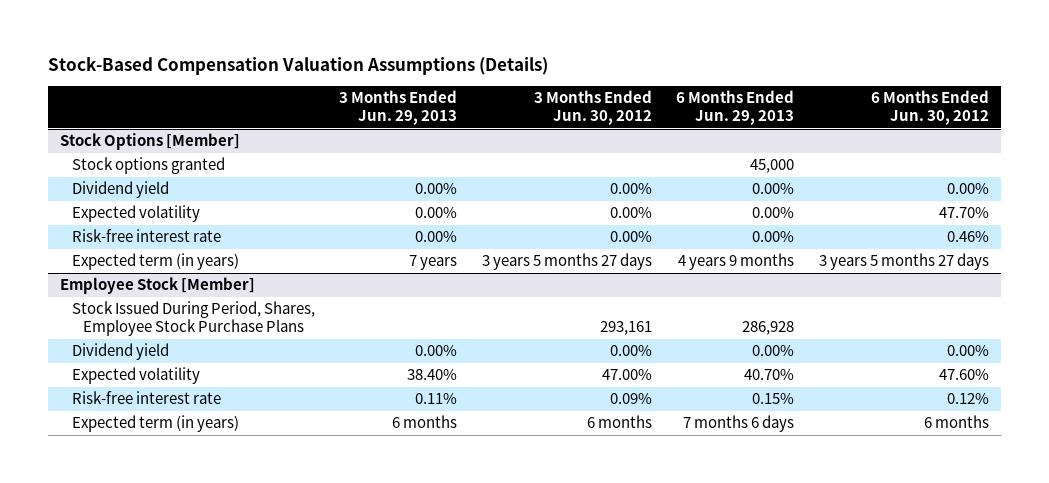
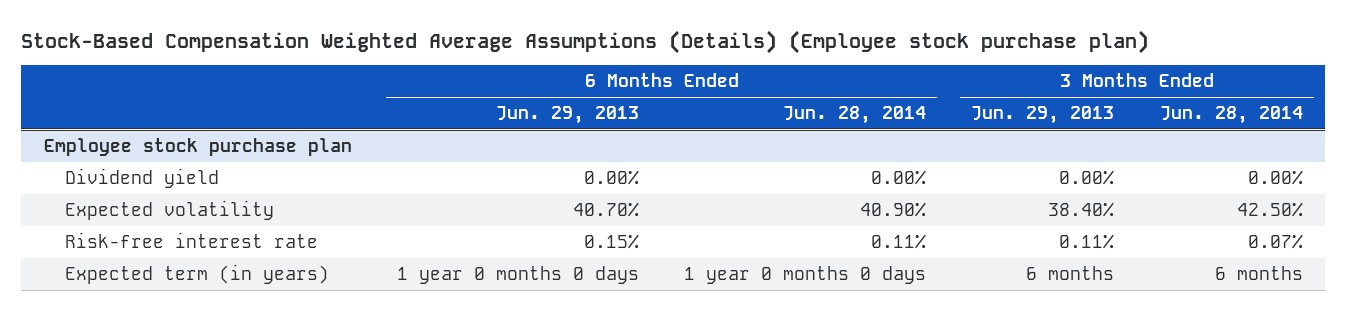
[47,56,548,76] Stock-Based Compensation Valuation Assumptions (Details) -> [21,29,1150,54] Stock-Based Compensation Weighted Average Assumptions (Details) (Employee stock purchase plan)
[533,90,652,126] 3 Months Ended Jun. 30, 2012 -> none
[870,90,989,126] 6 Months Ended Jun. 30, 2012 -> none
none -> [783,106,927,125] Jun. 28, 2014
none -> [1159,106,1303,125] Jun. 28, 2014
[60,133,241,151] Stock Options [Member] -> none
[71,157,225,175] Stock options granted -> none
[71,181,169,199] Dividend yield -> none
[71,205,200,223] Expected volatility -> none
[71,229,221,243] Risk-free interest rate -> none
[71,253,239,271] Expected term (in years) -> none
[60,277,256,295] Employee Stock [Member] -> none
[71,301,315,337] Stock Issued During Period, Shares, Employee Stock Purchase Plans -> none
none -> [43,137,352,156] Employee stock purchase plan
[683,415,795,433] 7 months 6 days -> [396,265,639,284] 1 year 0 months 0 days

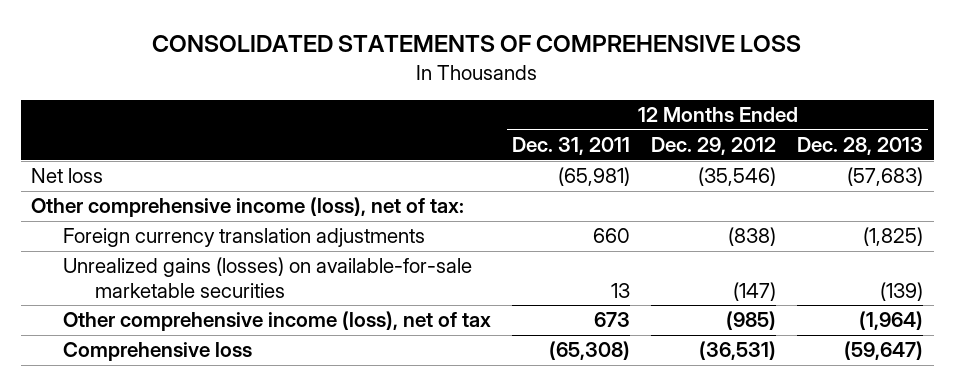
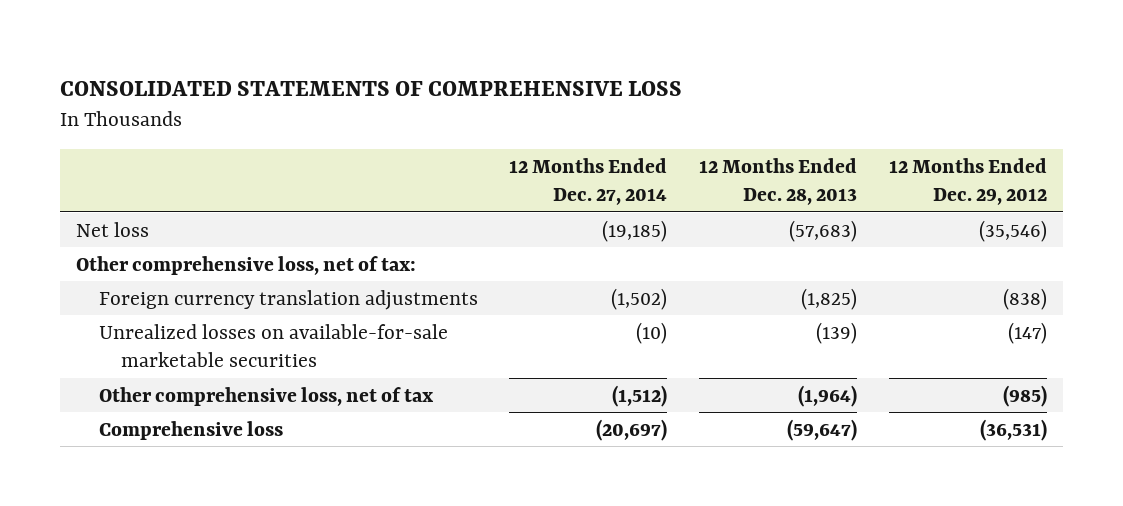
[512,137,631,156] Dec. 31, 2011 -> none
none -> [509,157,668,206] 12 Months Ended Dec. 27, 2014
[31,197,465,218] Other comprehensive income (loss), net of tax: -> [76,255,417,275] Other comprehensive loss, net of tax:
[63,257,473,298] Unrealized gains (losses) on available-for-sale marketable securities -> [98,323,448,367] Unrealized losses on available-for-sale marketable securities
[63,311,492,332] Other comprehensive income (loss), net of tax -> [98,386,434,406] Other comprehensive loss, net of tax

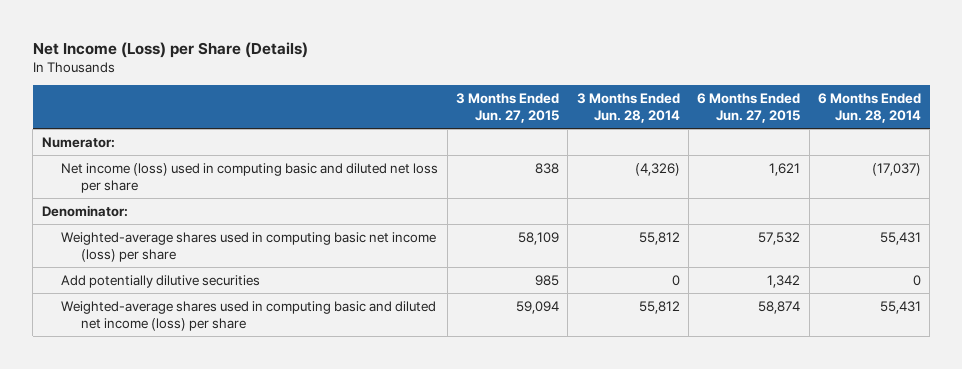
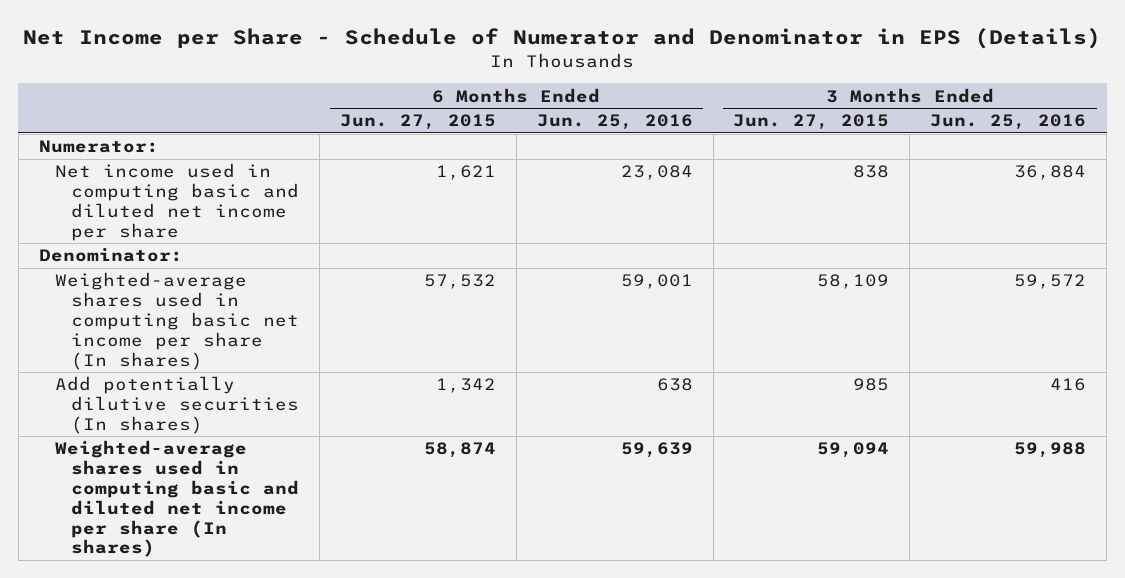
[32,41,308,58] Net Income (Loss) per Share (Details) -> [23,28,1102,50] Net Income per Share - Schedule of Numerator and Denominator in EPS (Details)
[576,92,680,123] 3 Months Ended Jun. 28, 2014 -> none
[817,92,921,123] 6 Months Ended Jun. 28, 2014 -> none
none -> [536,114,693,131] Jun. 25, 2016
none -> [930,114,1087,131] Jun. 25, 2016
[61,162,439,193] Net income (loss) used in computing basic and diluted net loss per share -> [54,163,299,241] Net income used in computing basic and diluted net income per share
[61,231,437,262] Weighted-average shares used in computing basic net income (loss) per share -> [54,272,299,370] Weighted-average shares used in computing basic net income per share (In shares)
[61,274,261,288] Add potentially dilutive securities -> [54,376,299,434] Add potentially dilutive securities (In shares)
[61,300,437,331] Weighted-average shares used in computing basic and diluted net income (loss) per share -> [54,440,299,558] Weighted-average shares used in computing basic and diluted net income per share (In shares)

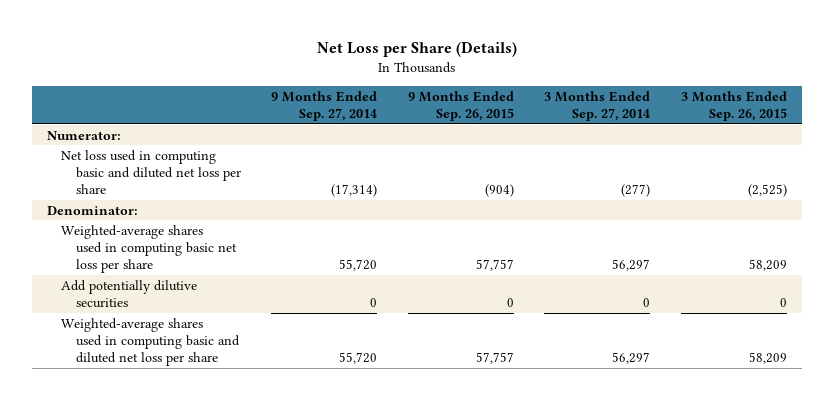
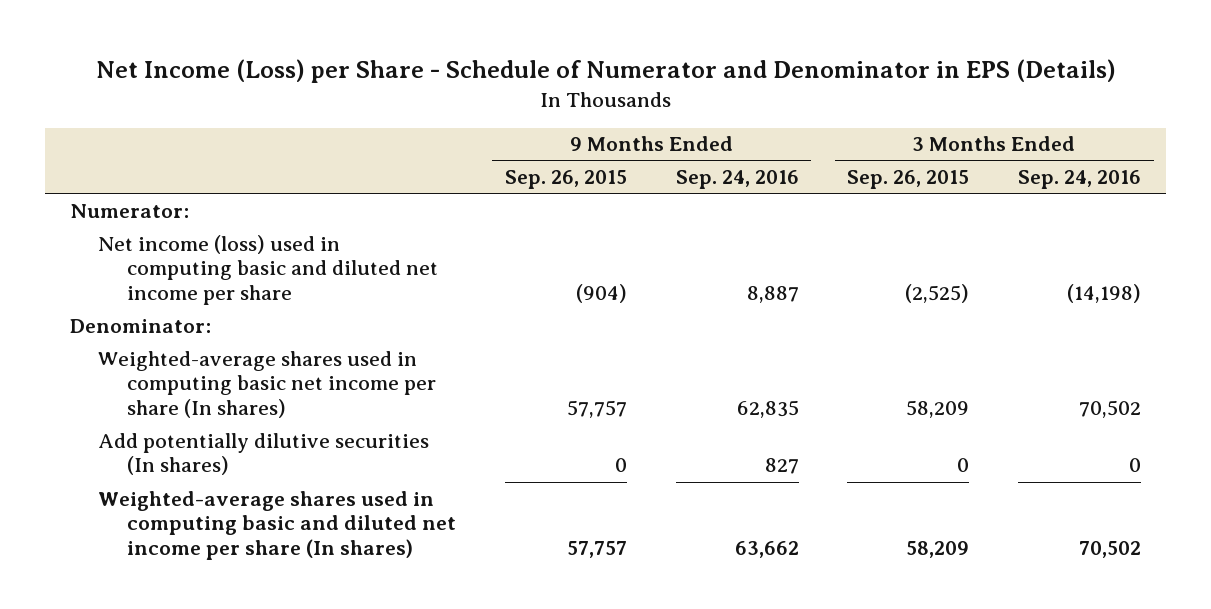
[316,41,517,58] Net Loss per Share (Details) -> [95,59,1116,84] Net Income (Loss) per Share - Schedule of Numerator and Denominator in EPS (Details)
[271,90,378,122] 9 Months Ended Sep. 27, 2014 -> none
[544,90,651,122] 3 Months Ended Sep. 27, 2014 -> none
none -> [675,169,799,189] Sep. 24, 2016
none -> [1018,169,1142,189] Sep. 24, 2016
[61,149,241,194] Net loss used in computing basic and diluted net loss per share -> [98,234,438,306] Net income (loss) used in computing basic and diluted net income per share
[61,224,237,273] Weighted-average shares used in computing basic net loss per share -> [98,350,436,419] Weighted-average shares used in computing basic net income per share (In shares)
[61,279,198,308] Add potentially dilutive securities -> [98,432,430,476] Add potentially dilutive securities (In shares)
[61,317,240,366] Weighted-average shares used in computing basic and diluted net loss per share -> [98,490,456,561] Weighted-average shares used in computing basic and diluted net income per share (In shares)

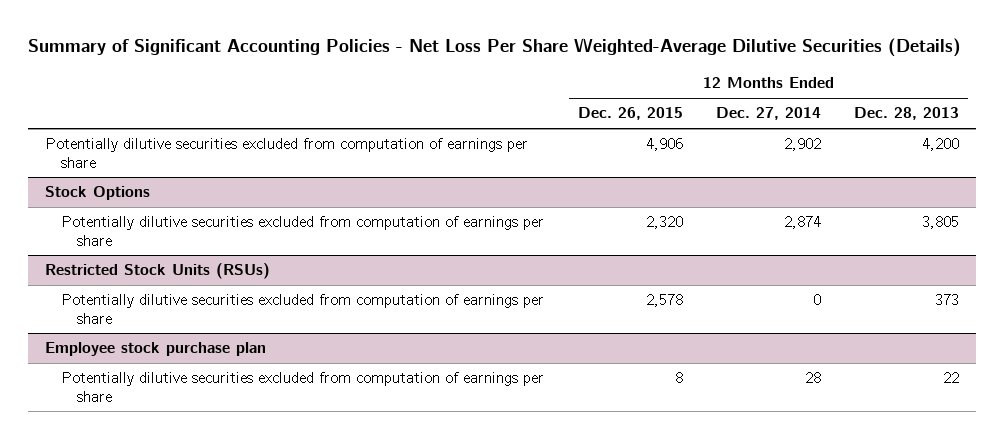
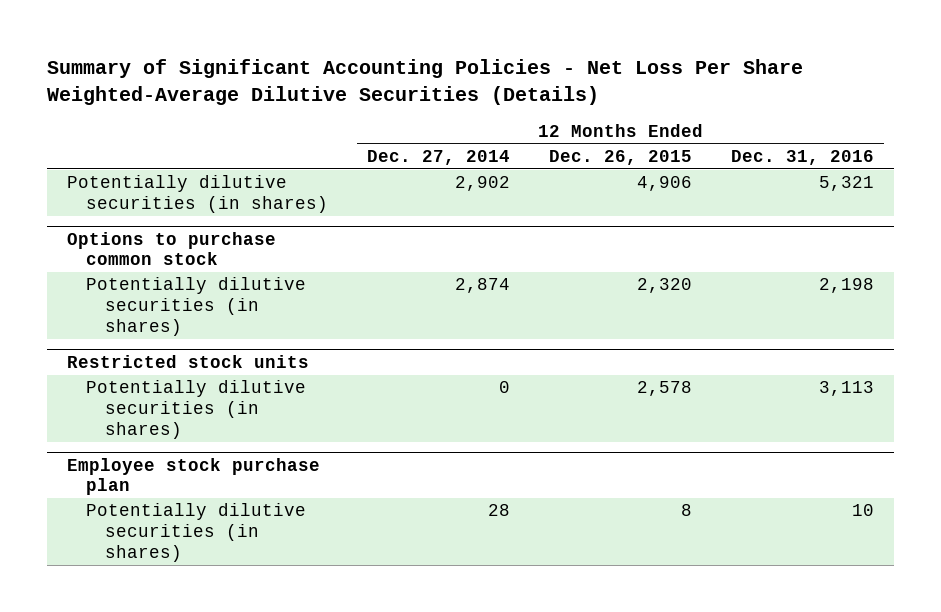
[854,107,960,121] Dec. 28, 2013 -> none
none -> [731,149,875,165] Dec. 31, 2016
[45,138,529,168] Potentially dilutive securities excluded from computation of earnings per share -> [66,175,329,213] Potentially dilutive securities (in shares)
[45,186,151,201] Stock Options -> [66,231,276,266] Options to purchase common stock
[61,216,545,246] Potentially dilutive securities excluded from computation of earnings per share -> [86,277,307,336] Potentially dilutive securities (in shares)
[45,263,271,280] Restricted Stock Units (RSUs) -> [66,354,309,368] Restricted stock units
[61,294,545,324] Potentially dilutive securities excluded from computation of earnings per share -> [86,380,307,439] Potentially dilutive securities (in shares)
[61,372,545,402] Potentially dilutive securities excluded from computation of earnings per share -> [86,503,307,562] Potentially dilutive securities (in shares)

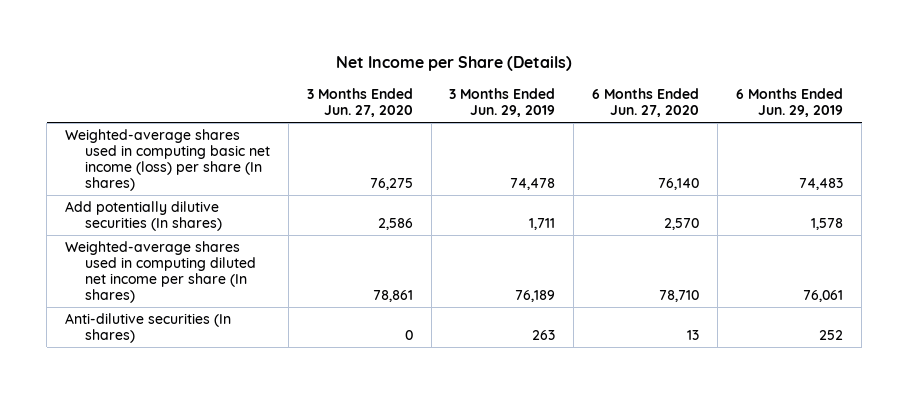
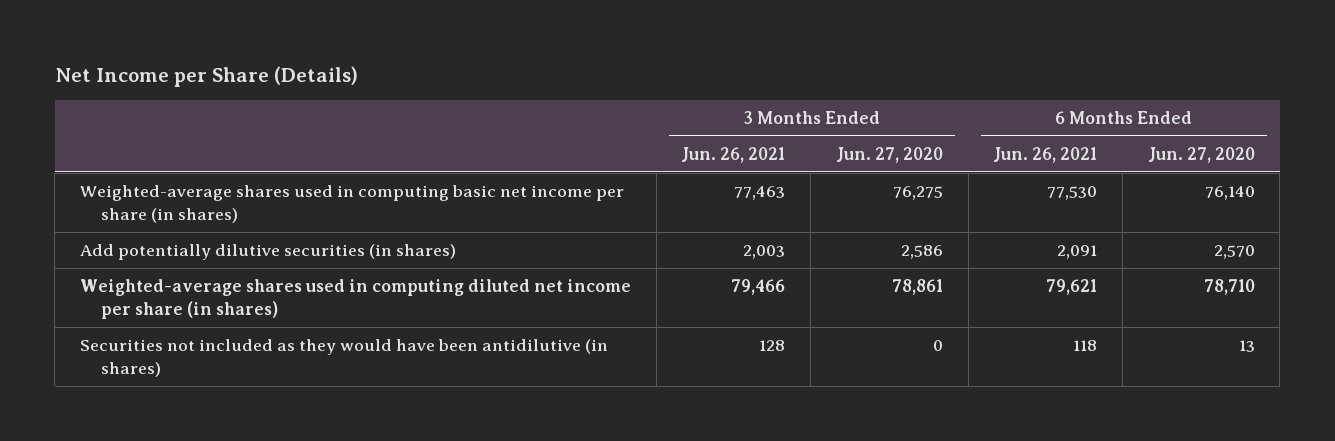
[449,88,556,118] 3 Months Ended Jun. 29, 2019 -> none
[736,88,844,118] 6 Months Ended Jun. 29, 2019 -> none
none -> [681,146,786,163] Jun. 26, 2021
none -> [993,146,1098,163] Jun. 26, 2021
[65,128,270,192] Weighted-average shares used in computing basic net income (loss) per share (In shares) -> [79,185,624,223] Weighted-average shares used in computing basic net income per share (in shares)
[65,200,222,231] Add potentially dilutive securities (In shares) -> [79,244,456,261] Add potentially dilutive securities (in shares)
[65,240,256,304] Weighted-average shares used in computing diluted net income per share (In shares) -> [79,279,631,319] Weighted-average shares used in computing diluted net income per share (in shares)
[65,312,232,343] Anti-dilutive securities (In shares) -> [79,339,608,377] Securities not included as they would have been antidilutive (in shares)

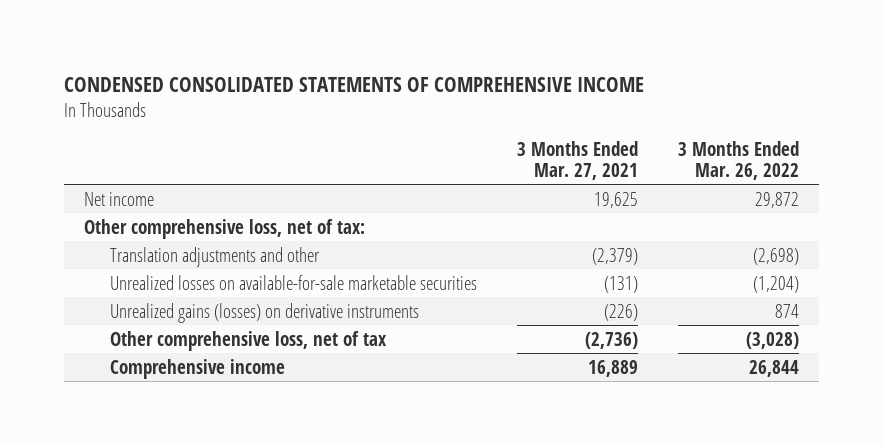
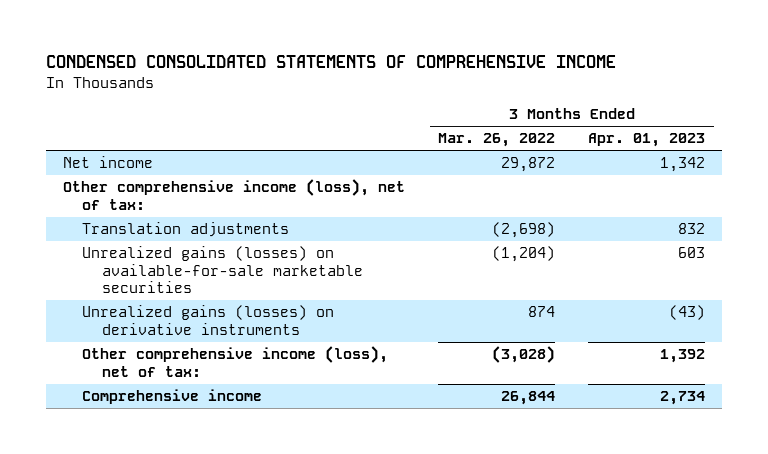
[516,140,638,180] 3 Months Ended Mar. 27, 2021 -> none
none -> [588,133,706,148] Apr. 01, 2023
[83,218,365,239] Other comprehensive loss, net of tax: -> [62,179,405,210] Other comprehensive income (loss), net of tax:
[109,246,320,267] Translation adjustments and other -> [82,222,290,238] Translation adjustments
[109,274,477,290] Unrealized losses on available-for-sale marketable securities -> [82,246,363,294] Unrealized gains (losses) on available-for-sale marketable securities
[109,330,387,351] Other comprehensive loss, net of tax -> [82,346,389,377] Other comprehensive income (loss), net of tax:

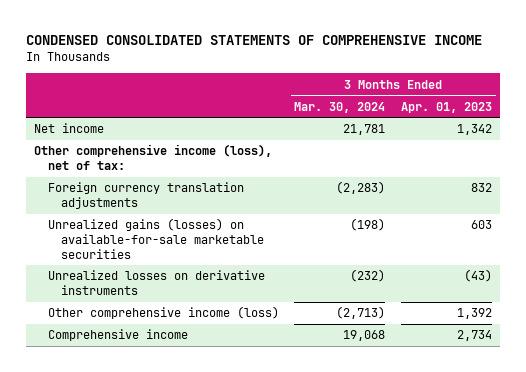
[438,133,556,148] Mar. 26, 2022 -> none
none -> [294,101,386,113] Mar. 30, 2024
[82,222,290,238] Translation adjustments -> [47,182,244,210] Foreign currency translation adjustments
[82,305,335,335] Unrealized gains (losses) on derivative instruments -> [47,270,265,296] Unrealized losses on derivative instruments
[82,346,389,377] Other comprehensive income (loss), net of tax: -> [47,306,279,320] Other comprehensive income (loss)

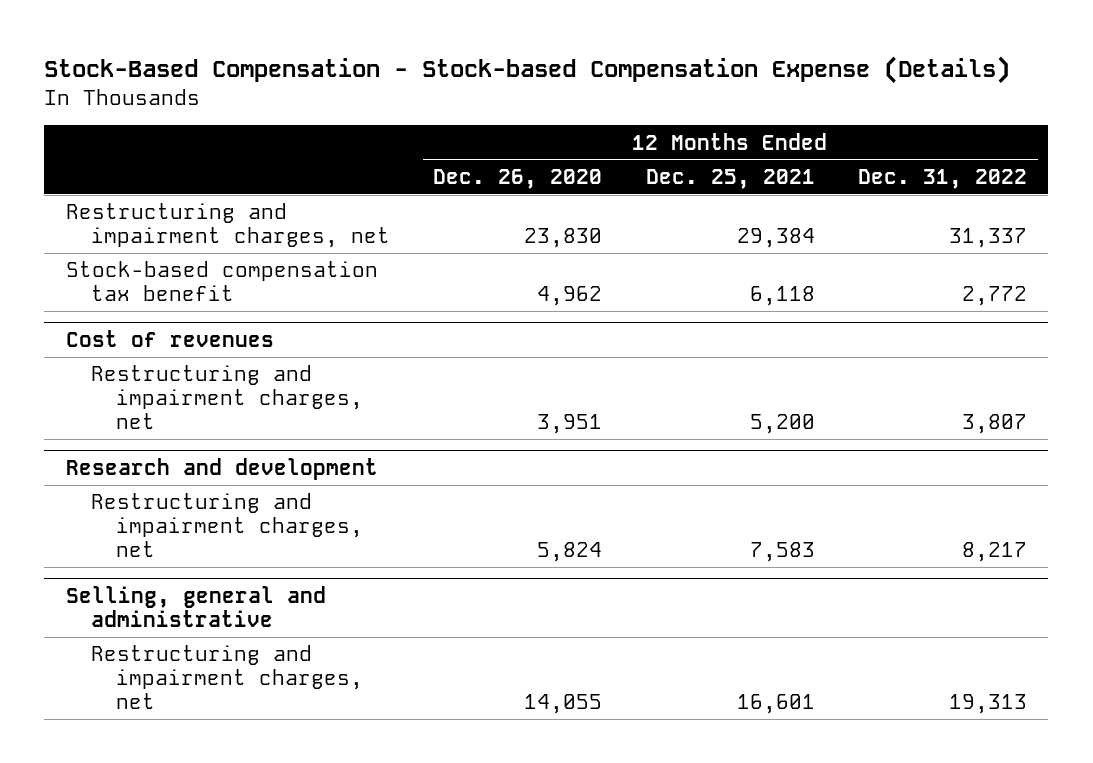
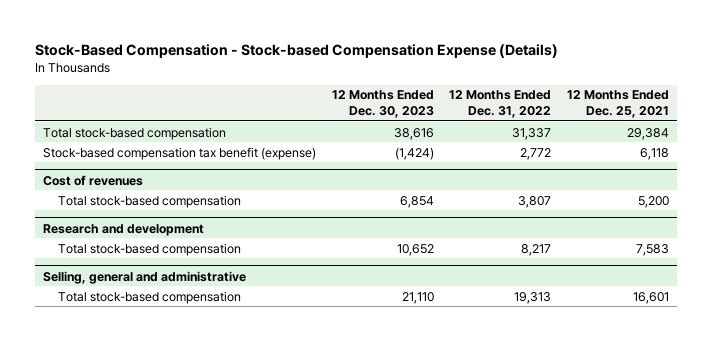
[433,169,603,190] Dec. 26, 2020 -> none
none -> [331,90,434,119] 12 Months Ended Dec. 30, 2023
[66,203,391,249] Restructuring and impairment charges, net -> [42,126,226,140] Total stock-based compensation
[66,261,379,302] Stock-based compensation tax benefit -> [42,146,316,160] Stock-based compensation tax benefit (expense)
[91,365,364,430] Restructuring and impairment charges, net -> [58,194,242,208] Total stock-based compensation
[91,493,364,558] Restructuring and impairment charges, net -> [58,242,242,256] Total stock-based compensation
[91,645,364,710] Restructuring and impairment charges, net -> [58,290,242,304] Total stock-based compensation

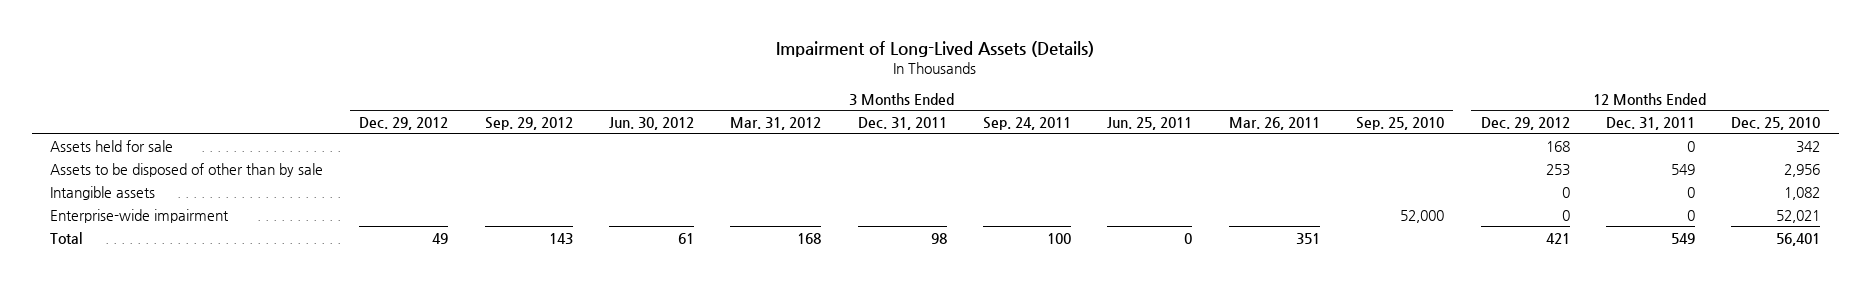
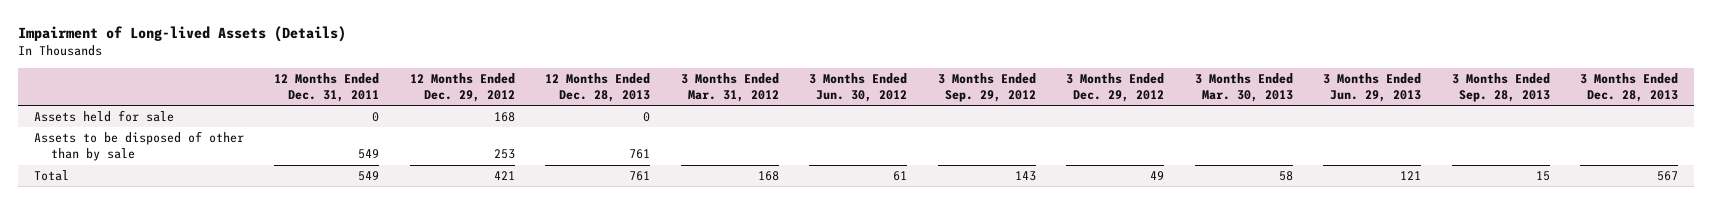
[776,40,1095,57] Impairment of Long-Lived Assets (Details) -> [18,25,347,42] Impairment of Long-lived Assets (Details)
[857,116,947,130] Dec. 31, 2011 -> none
[983,116,1072,130] Sep. 24, 2011 -> none
[1107,116,1193,130] Jun. 25, 2011 -> none
[1228,116,1320,130] Mar. 26, 2011 -> none
[1356,116,1445,130] Sep. 25, 2010 -> none
[1731,116,1821,130] Dec. 25, 2010 -> none
none -> [545,72,651,103] 12 Months Ended Dec. 28, 2013
none -> [1194,72,1293,103] 3 Months Ended Mar. 30, 2013
none -> [1323,72,1422,103] 3 Months Ended Jun. 29, 2013
none -> [1451,72,1550,103] 3 Months Ended Sep. 28, 2013
none -> [1580,72,1679,103] 3 Months Ended Dec. 28, 2013
[49,185,155,200] Intangible assets -> none
[49,208,229,223] Enterprise-wide impairment -> none

